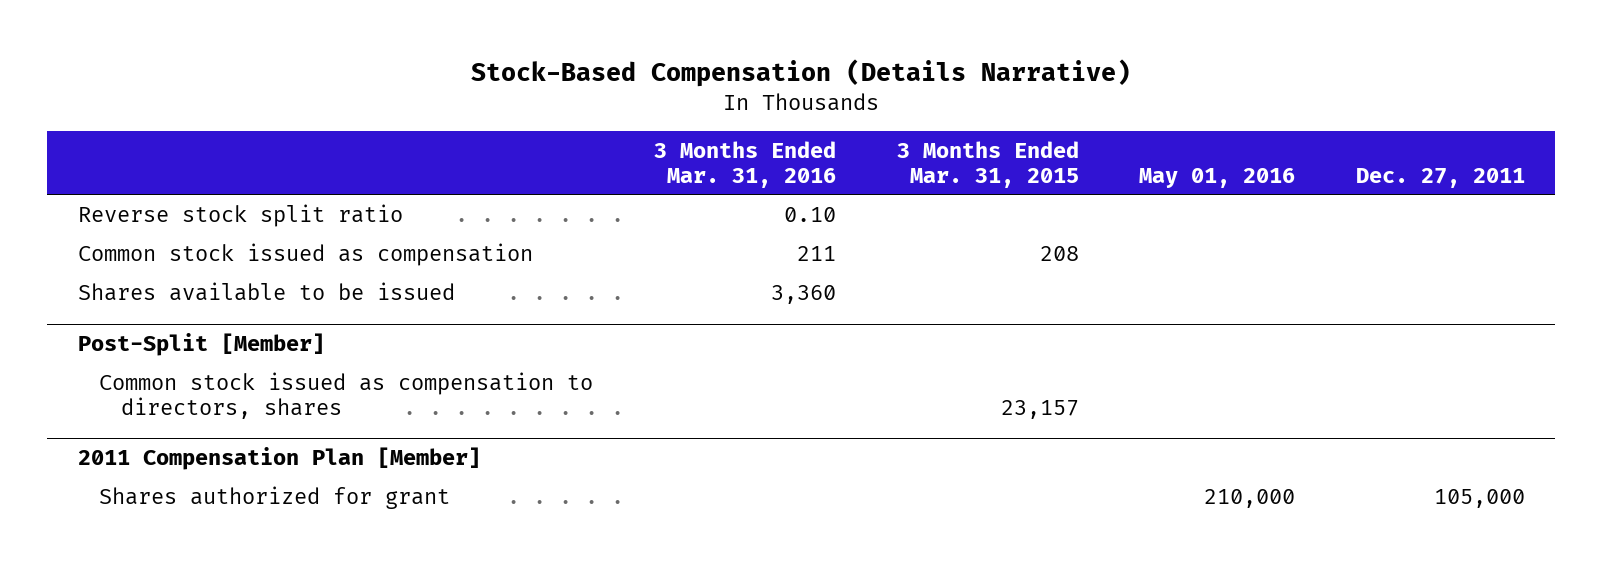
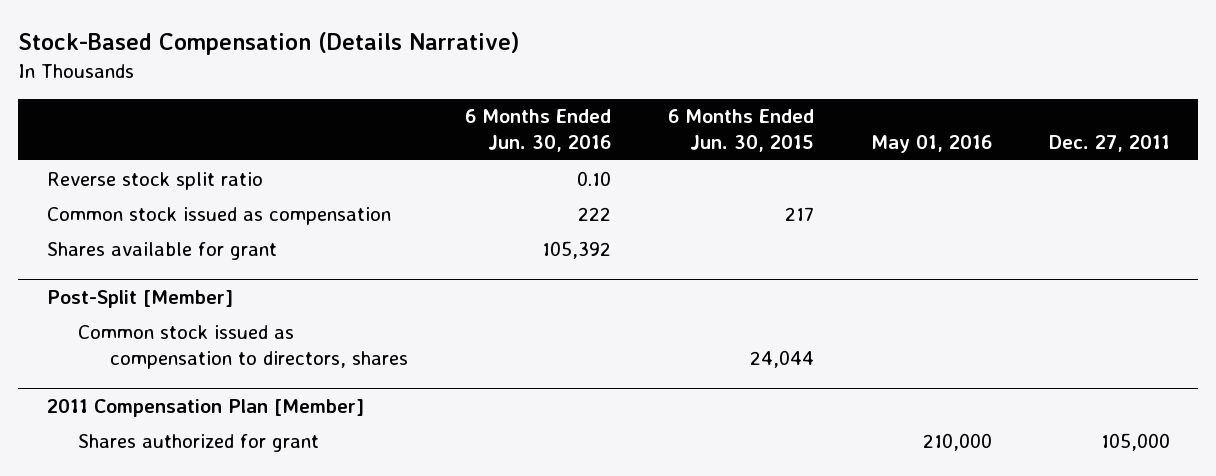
[653,140,836,188] 3 Months Ended Mar. 31, 2016 -> none
[896,140,1079,188] 3 Months Ended Mar. 31, 2015 -> none
none -> [464,109,611,153] 6 Months Ended Jun. 30, 2016
none -> [667,109,814,153] 6 Months Ended Jun. 30, 2015
[77,281,455,301] Shares available to be issued -> [46,241,277,260] Shares available for grant

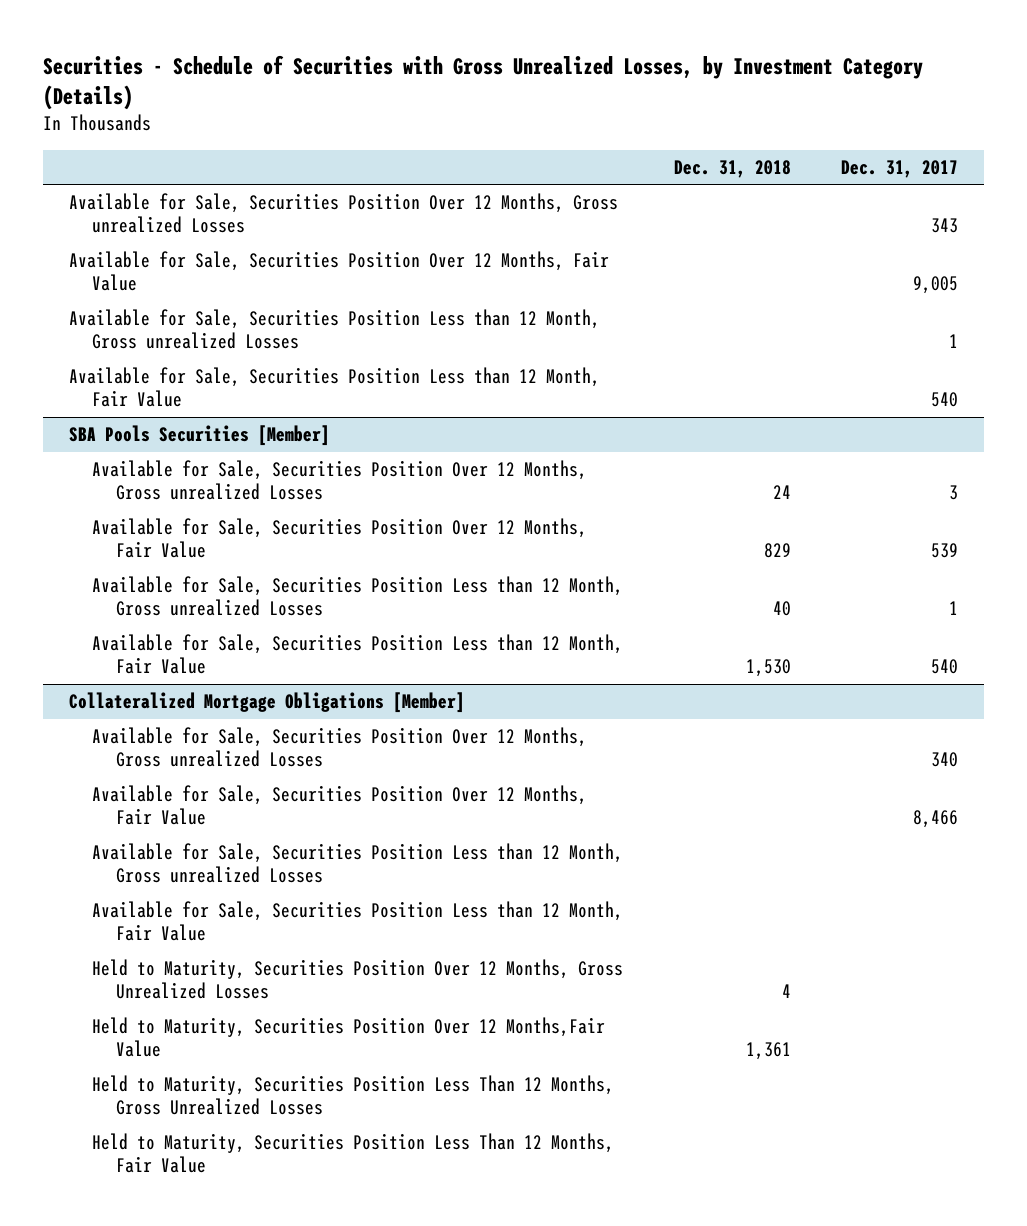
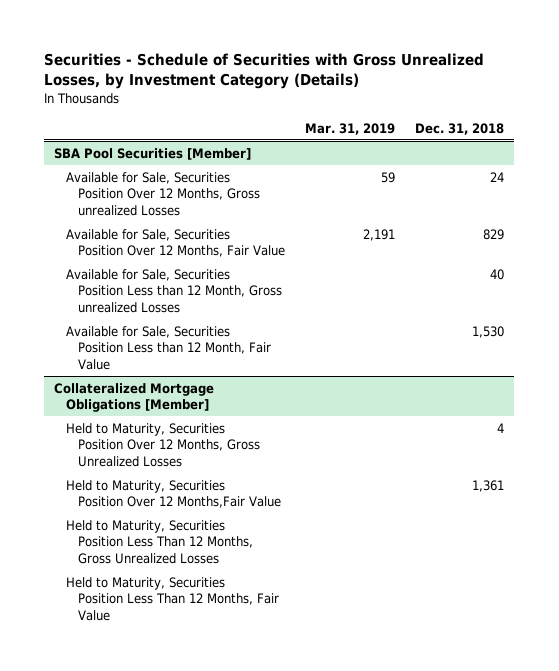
[841,159,959,178] Dec. 31, 2017 -> none
none -> [305,122,396,135] Mar. 31, 2019
[68,193,618,234] Available for Sale, Securities Position Over 12 Months, Gross unrealized Losses -> none
[68,251,609,292] Available for Sale, Securities Position Over 12 Months, Fair Value -> none
[68,309,600,350] Available for Sale, Securities Position Less than 12 Month, Gross unrealized Losses -> none
[68,367,600,408] Available for Sale, Securities Position Less than 12 Month, Fair Value -> none
[68,425,330,447] SBA Pools Securities [Member] -> [54,147,252,160] SBA Pool Securities [Member]
[92,727,588,768] Available for Sale, Securities Position Over 12 Months, Gross unrealized Losses -> none
[92,785,588,826] Available for Sale, Securities Position Over 12 Months, Fair Value -> none
[92,843,624,884] Available for Sale, Securities Position Less than 12 Month, Gross unrealized Losses -> none
[92,901,624,942] Available for Sale, Securities Position Less than 12 Month, Fair Value -> none

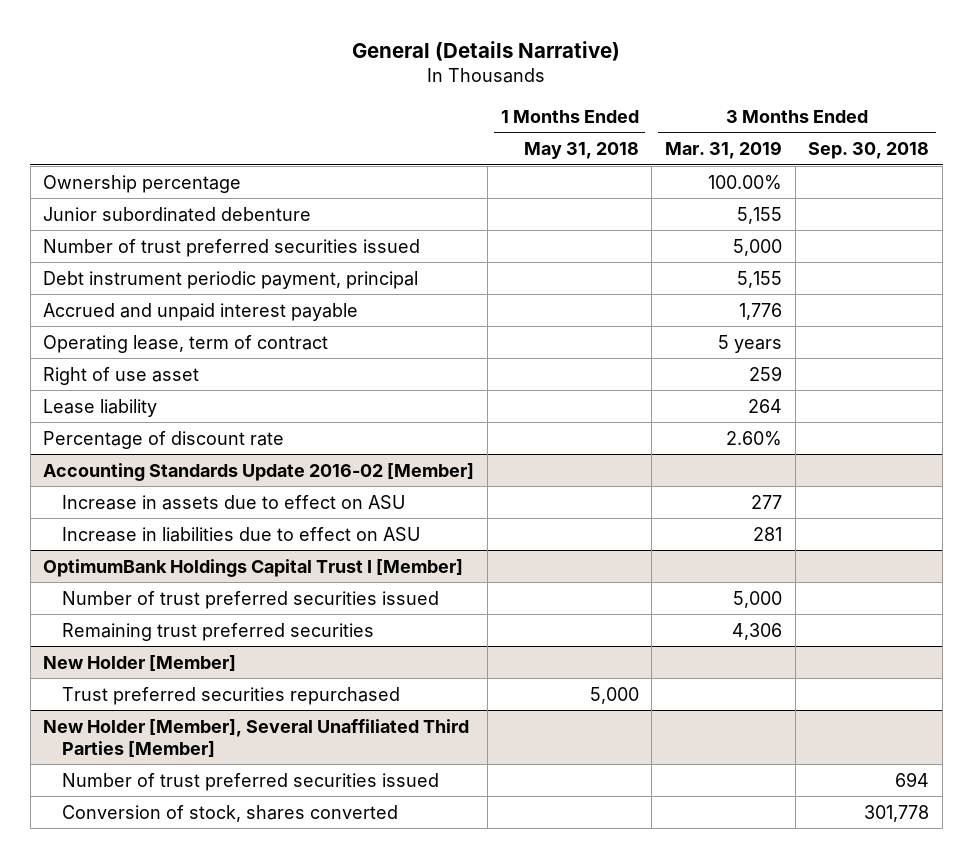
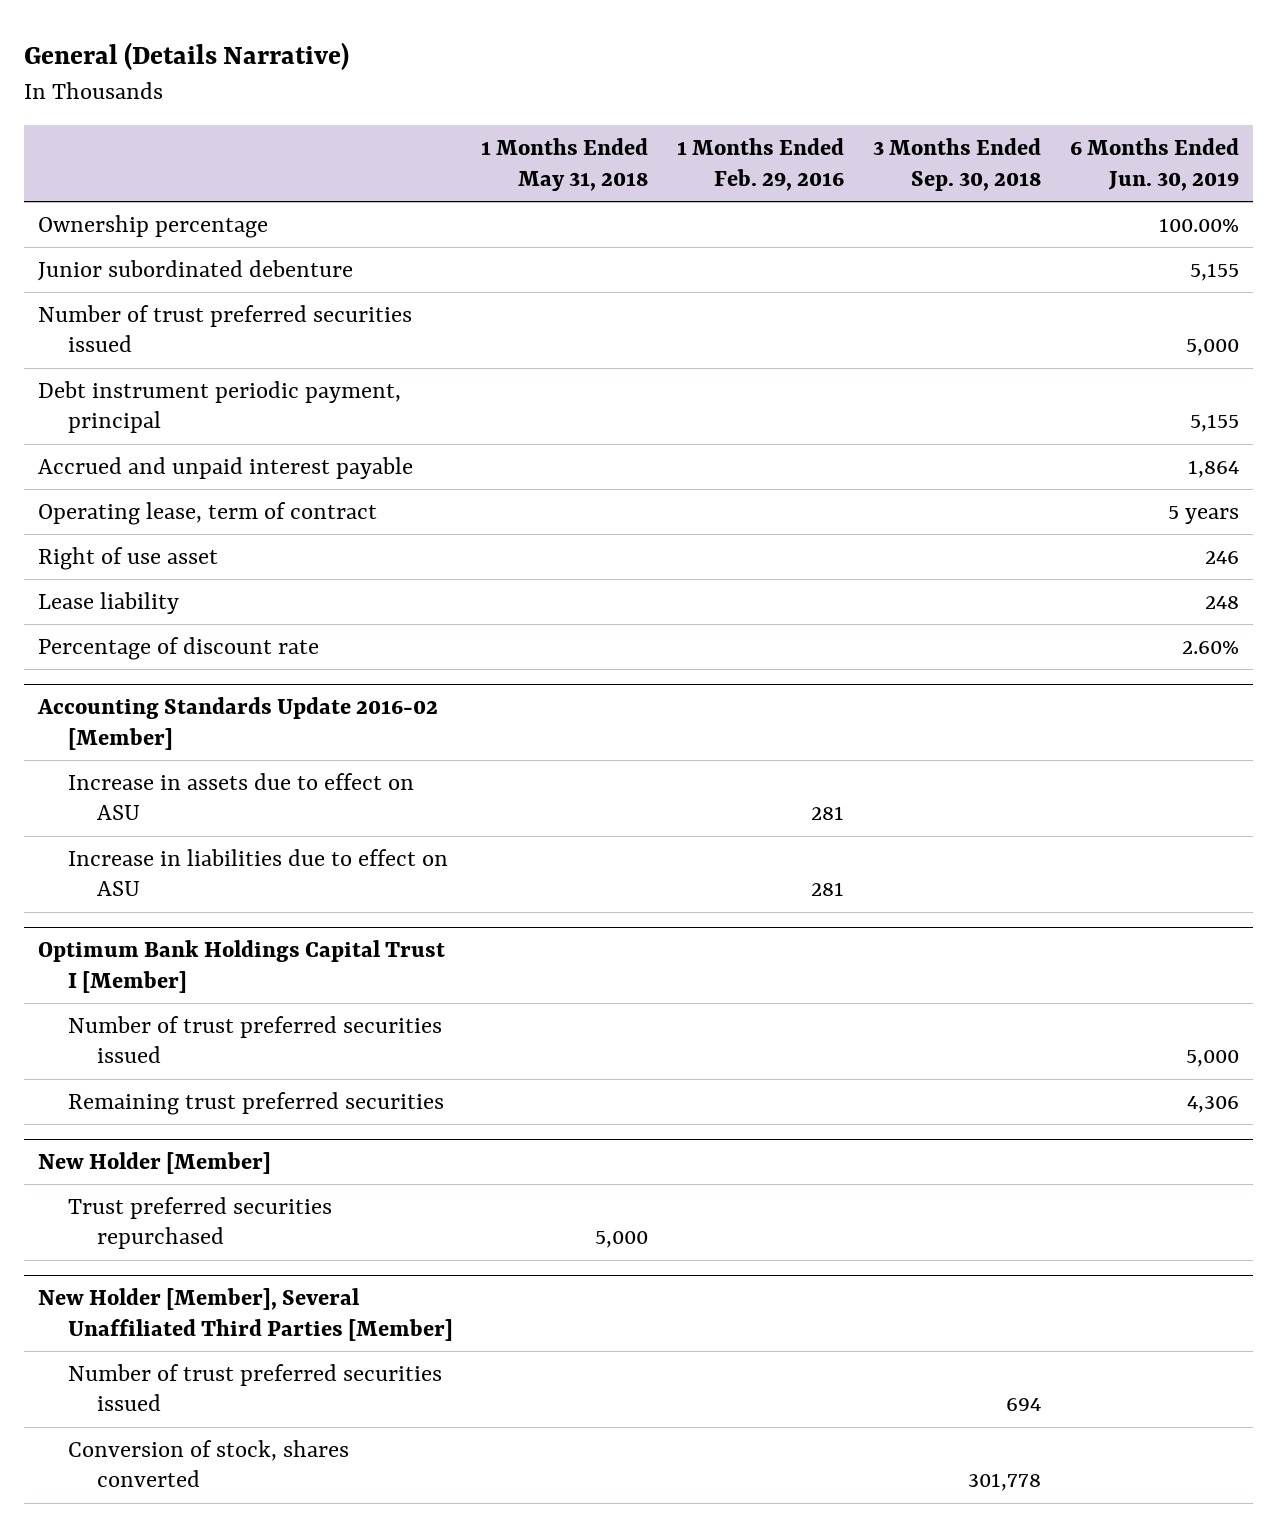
[665,140,783,159] Mar. 31, 2019 -> none
none -> [677,138,845,191] 1 Months Ended Feb. 29, 2016
none -> [1069,138,1239,191] 6 Months Ended Jun. 30, 2019
[43,558,464,577] OptimumBank Holdings Capital Trust I [Member] -> [38,940,446,993] Optimum Bank Holdings Capital Trust I [Member]

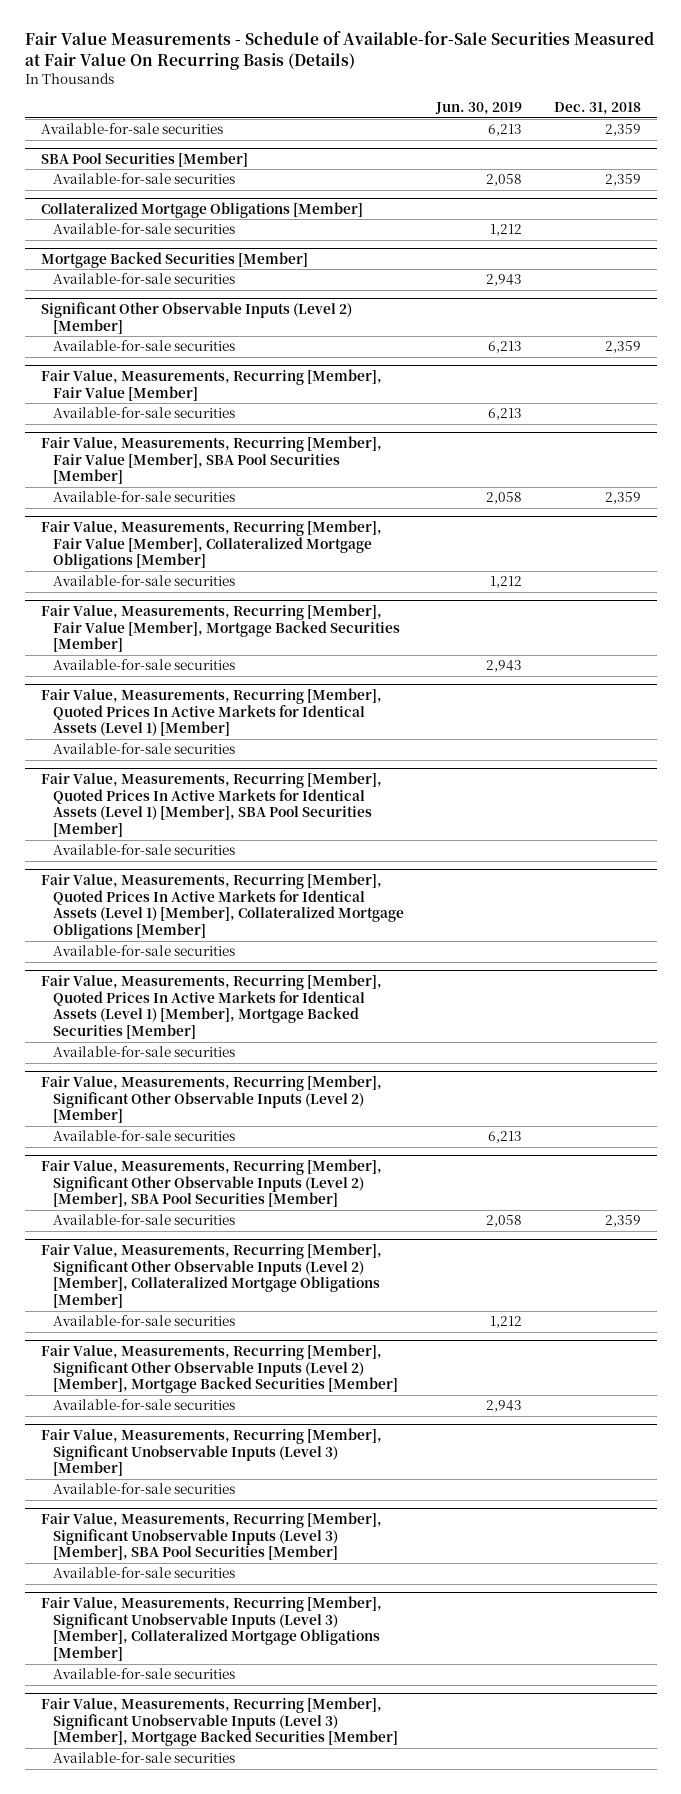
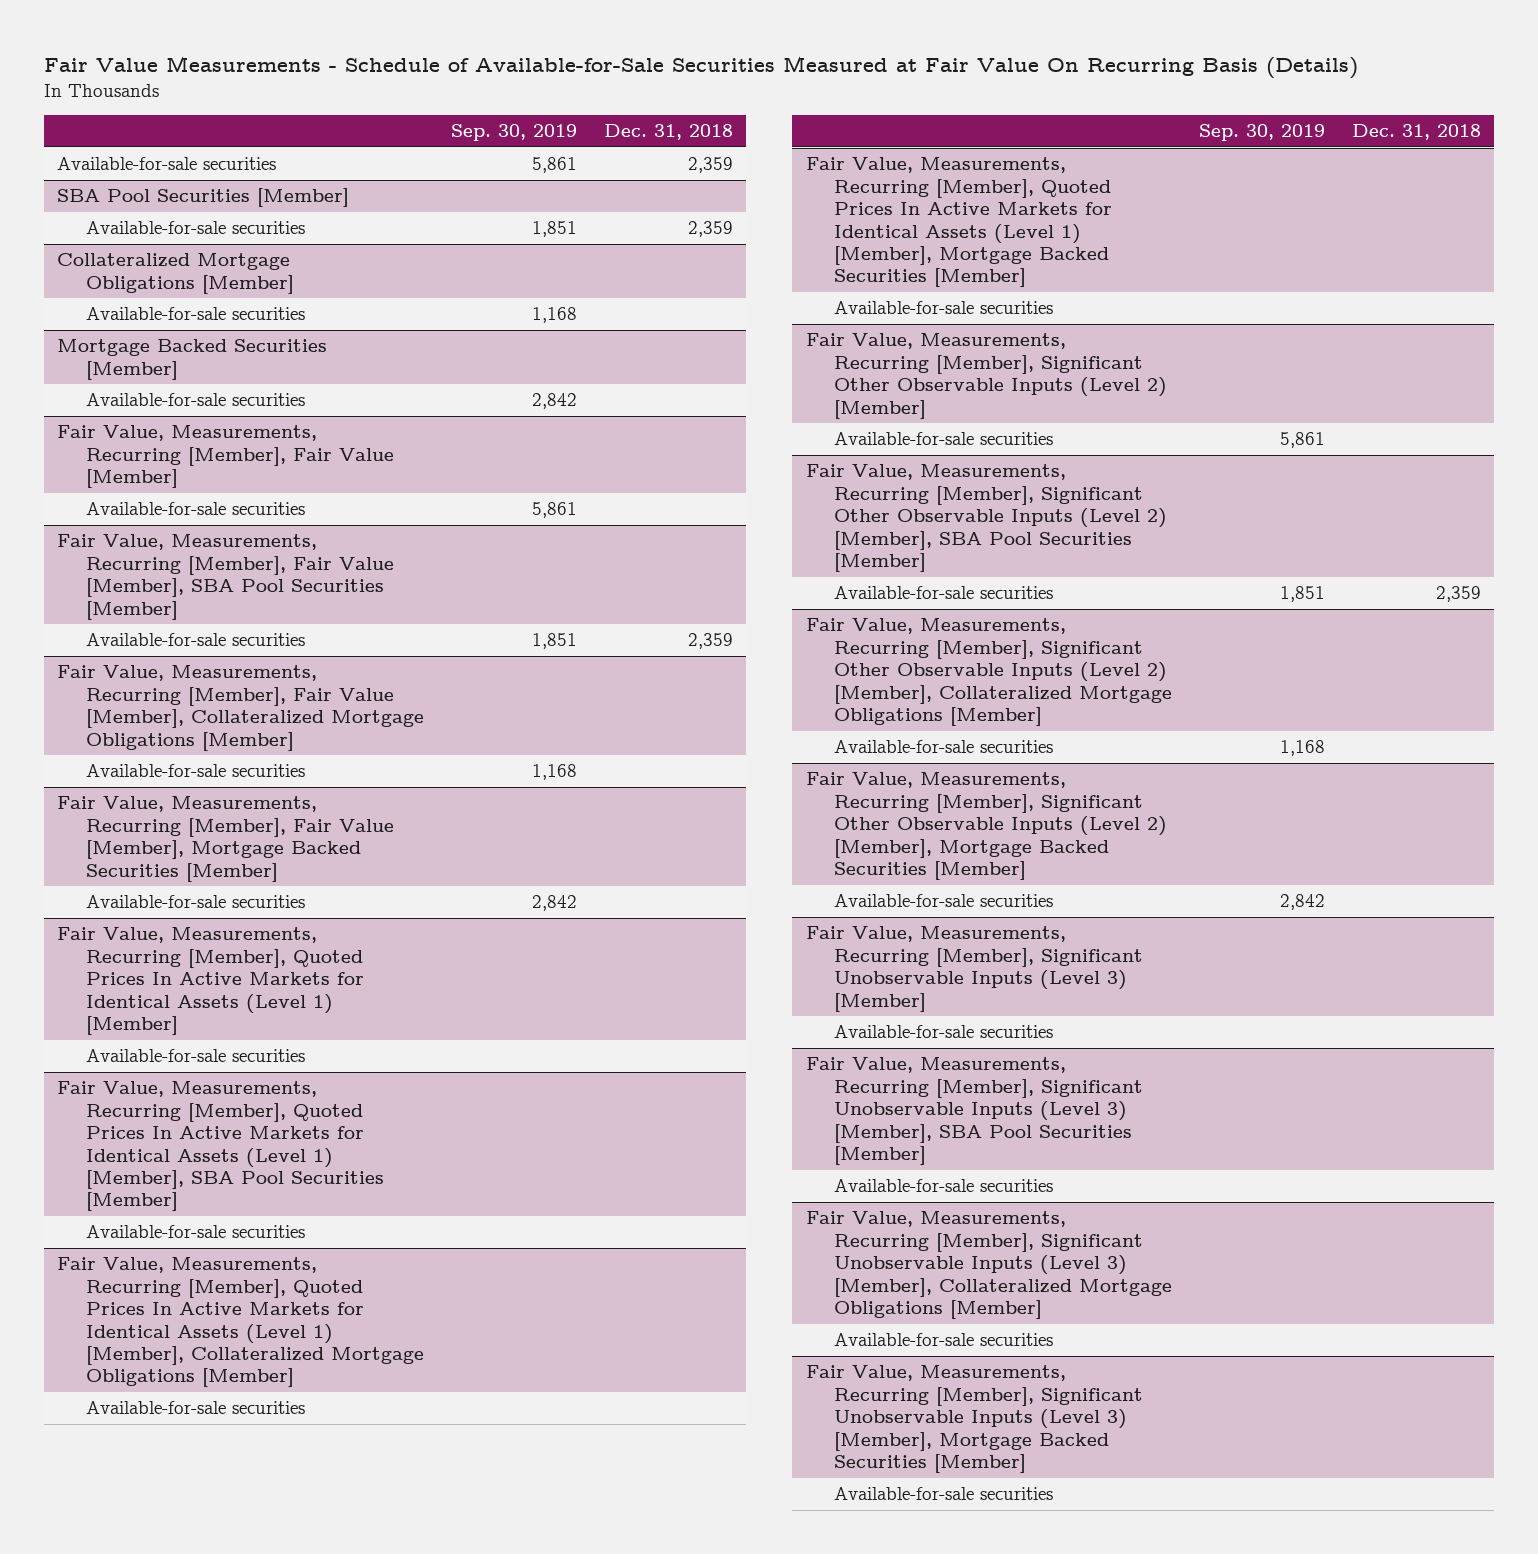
[434,102,522,116] Jun. 30, 2019 -> none
none -> [450,124,577,142] Sep. 30, 2019
[40,301,352,334] Significant Other Observable Inputs (Level 2) [Member] -> none
[52,340,235,352] Available-for-sale securities -> none

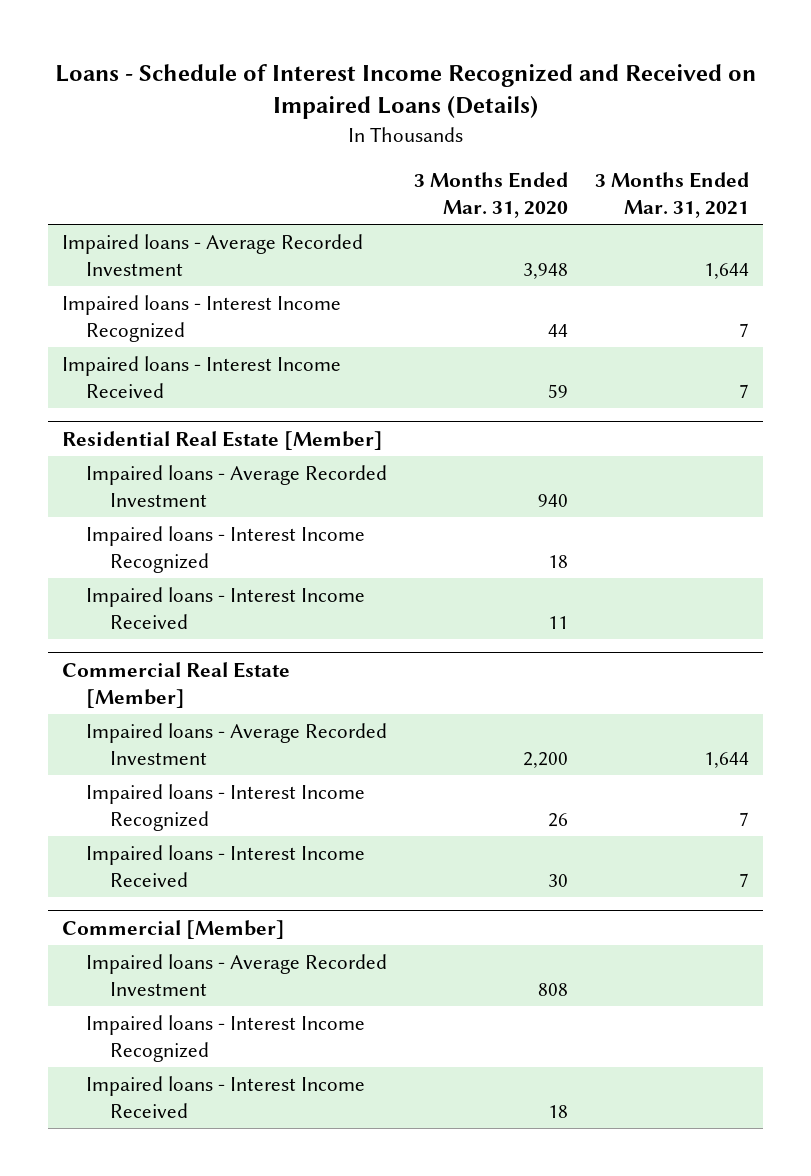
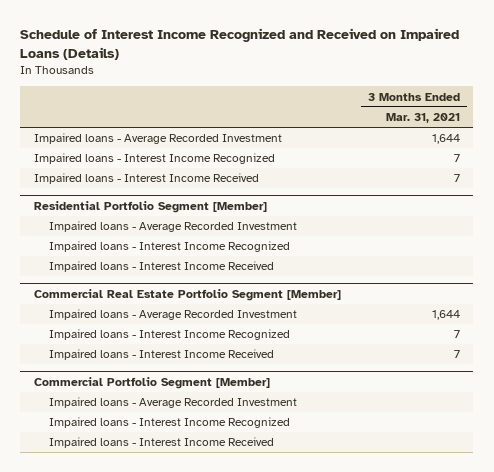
[54,63,756,120] Loans - Schedule of Interest Income Recognized and Received on Impaired Loans (Details) -> [20,27,460,60] Schedule of Interest Income Recognized and Received on Impaired Loans (Details)
[413,171,568,218] 3 Months Ended Mar. 31, 2020 -> none
[61,430,383,450] Residential Real Estate [Member] -> [33,200,267,213] Residential Portfolio Segment [Member]
[61,661,290,708] Commercial Real Estate [Member] -> [33,288,341,301] Commercial Real Estate Portfolio Segment [Member]
[61,919,285,939] Commercial [Member] -> none
[85,954,387,997] Impaired loans - Average Recorded Investment -> none
[85,1015,365,1063] Impaired loans - Interest Income Recognized -> none
[85,1076,365,1119] Impaired loans - Interest Income Received -> none
none -> [33,376,270,389] Commercial Portfolio Segment [Member]
none -> [48,397,297,409] Impaired loans - Average Recorded Investment
none -> [48,417,290,429] Impaired loans - Interest Income Recognized
none -> [48,437,274,449] Impaired loans - Interest Income Received

